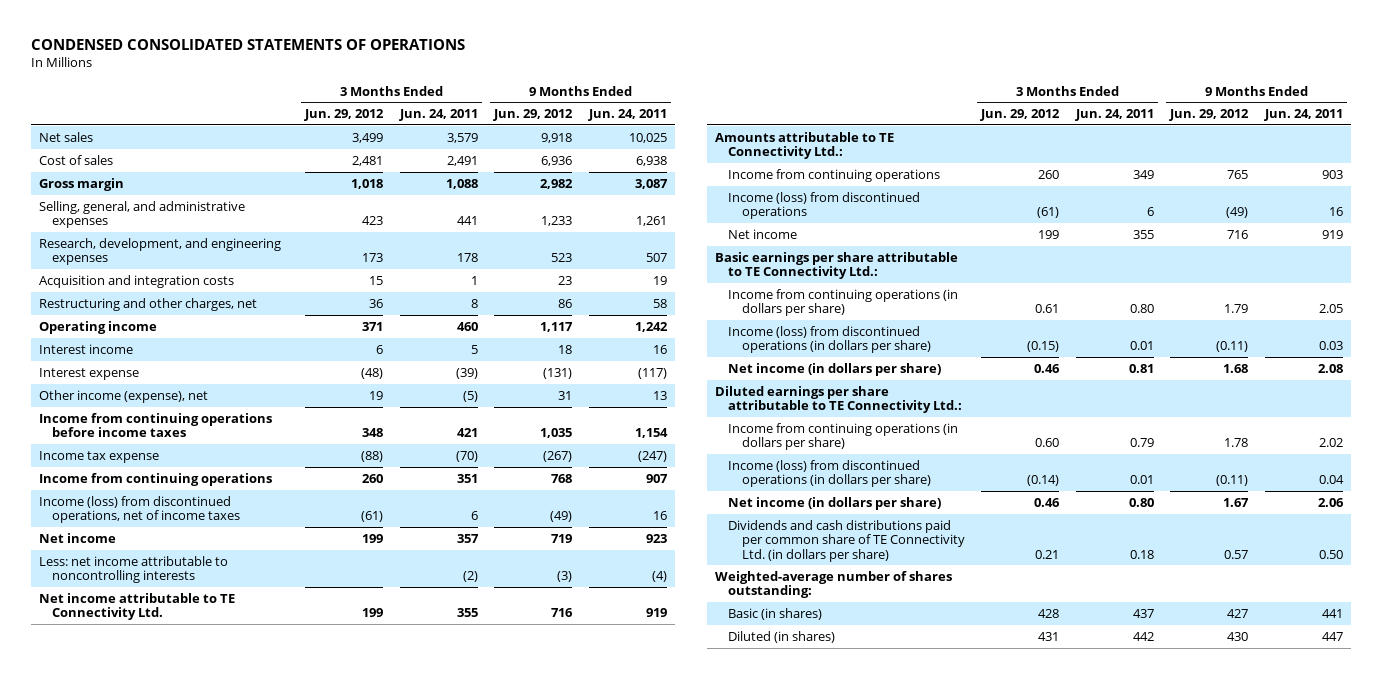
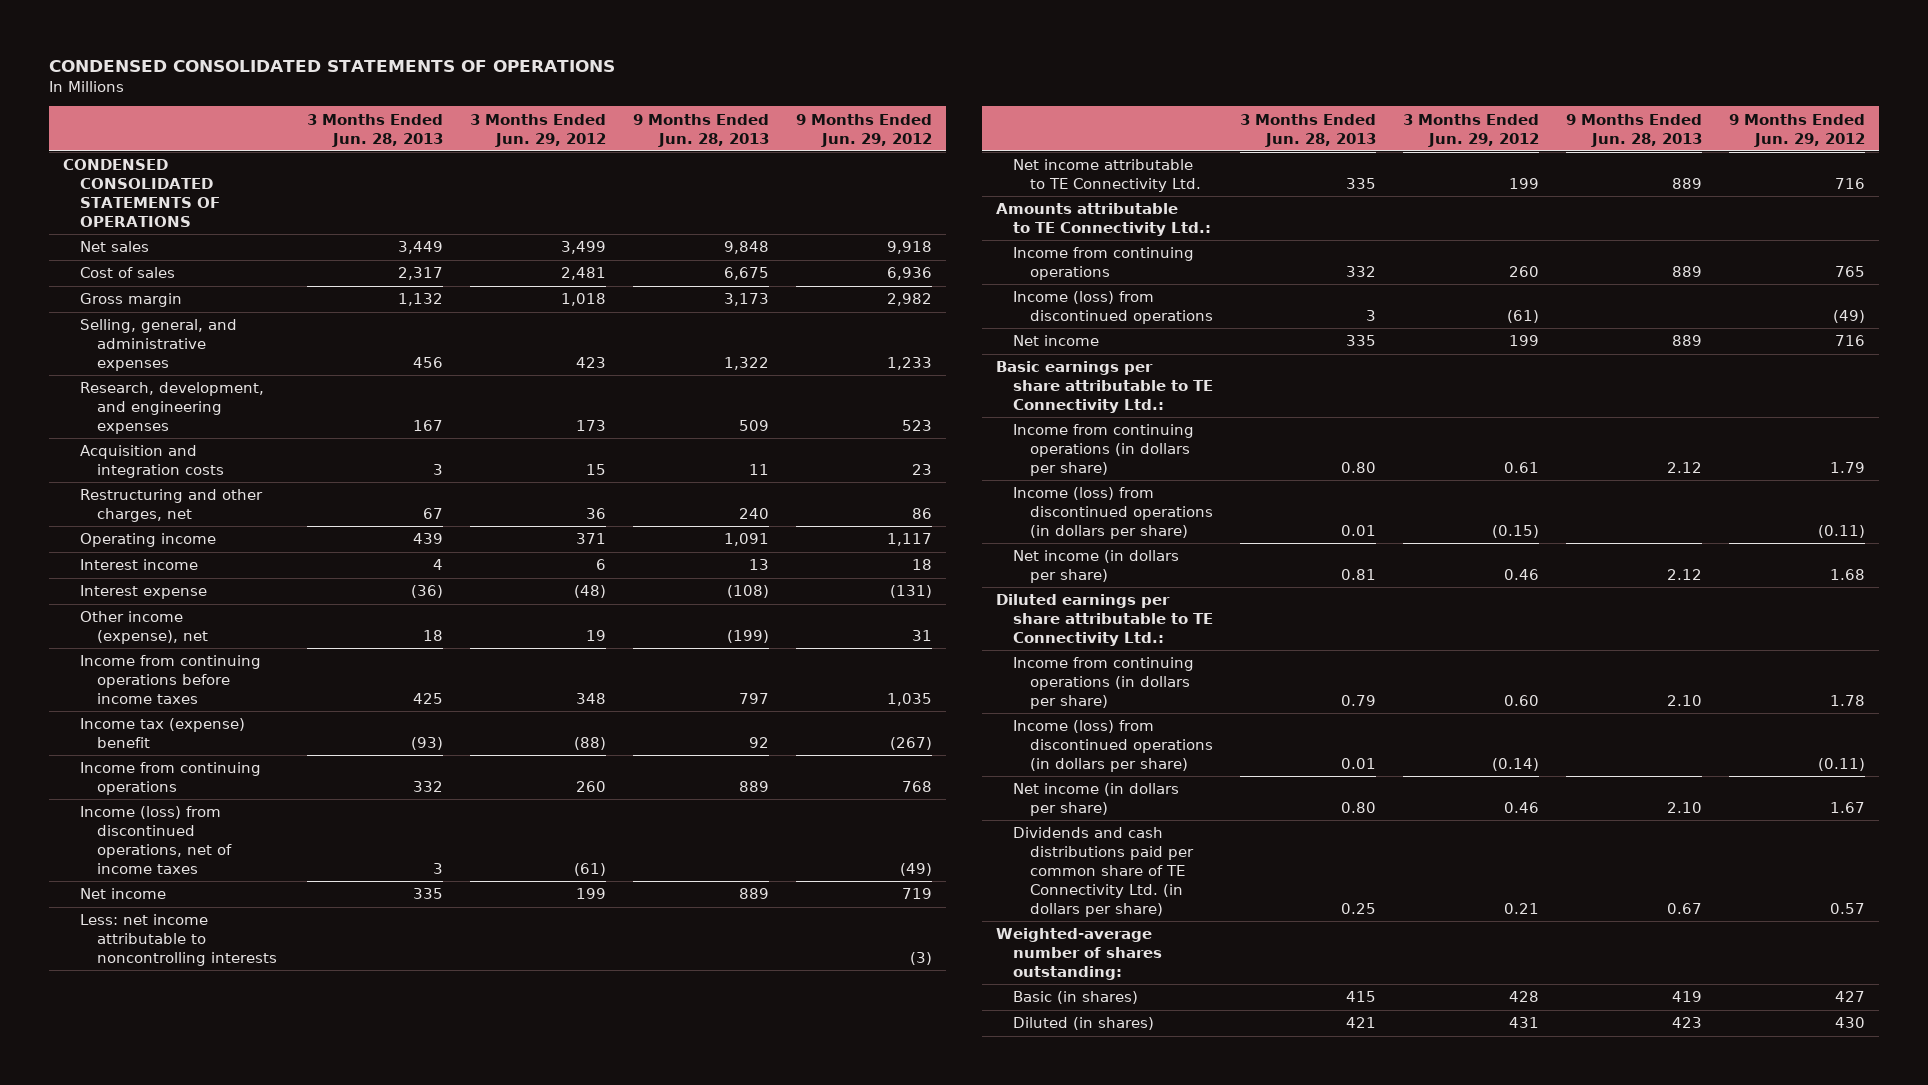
[398,109,478,122] Jun. 24, 2011 -> none
[588,109,668,122] Jun. 24, 2011 -> none
none -> [307,113,444,147] 3 Months Ended Jun. 28, 2013
none -> [633,113,770,147] 9 Months Ended Jun. 28, 2013
none -> [62,159,220,227] CONDENSED CONSOLIDATED STATEMENTS OF OPERATIONS
[39,450,160,463] Income tax expense -> [79,718,245,749] Income tax (expense) benefit

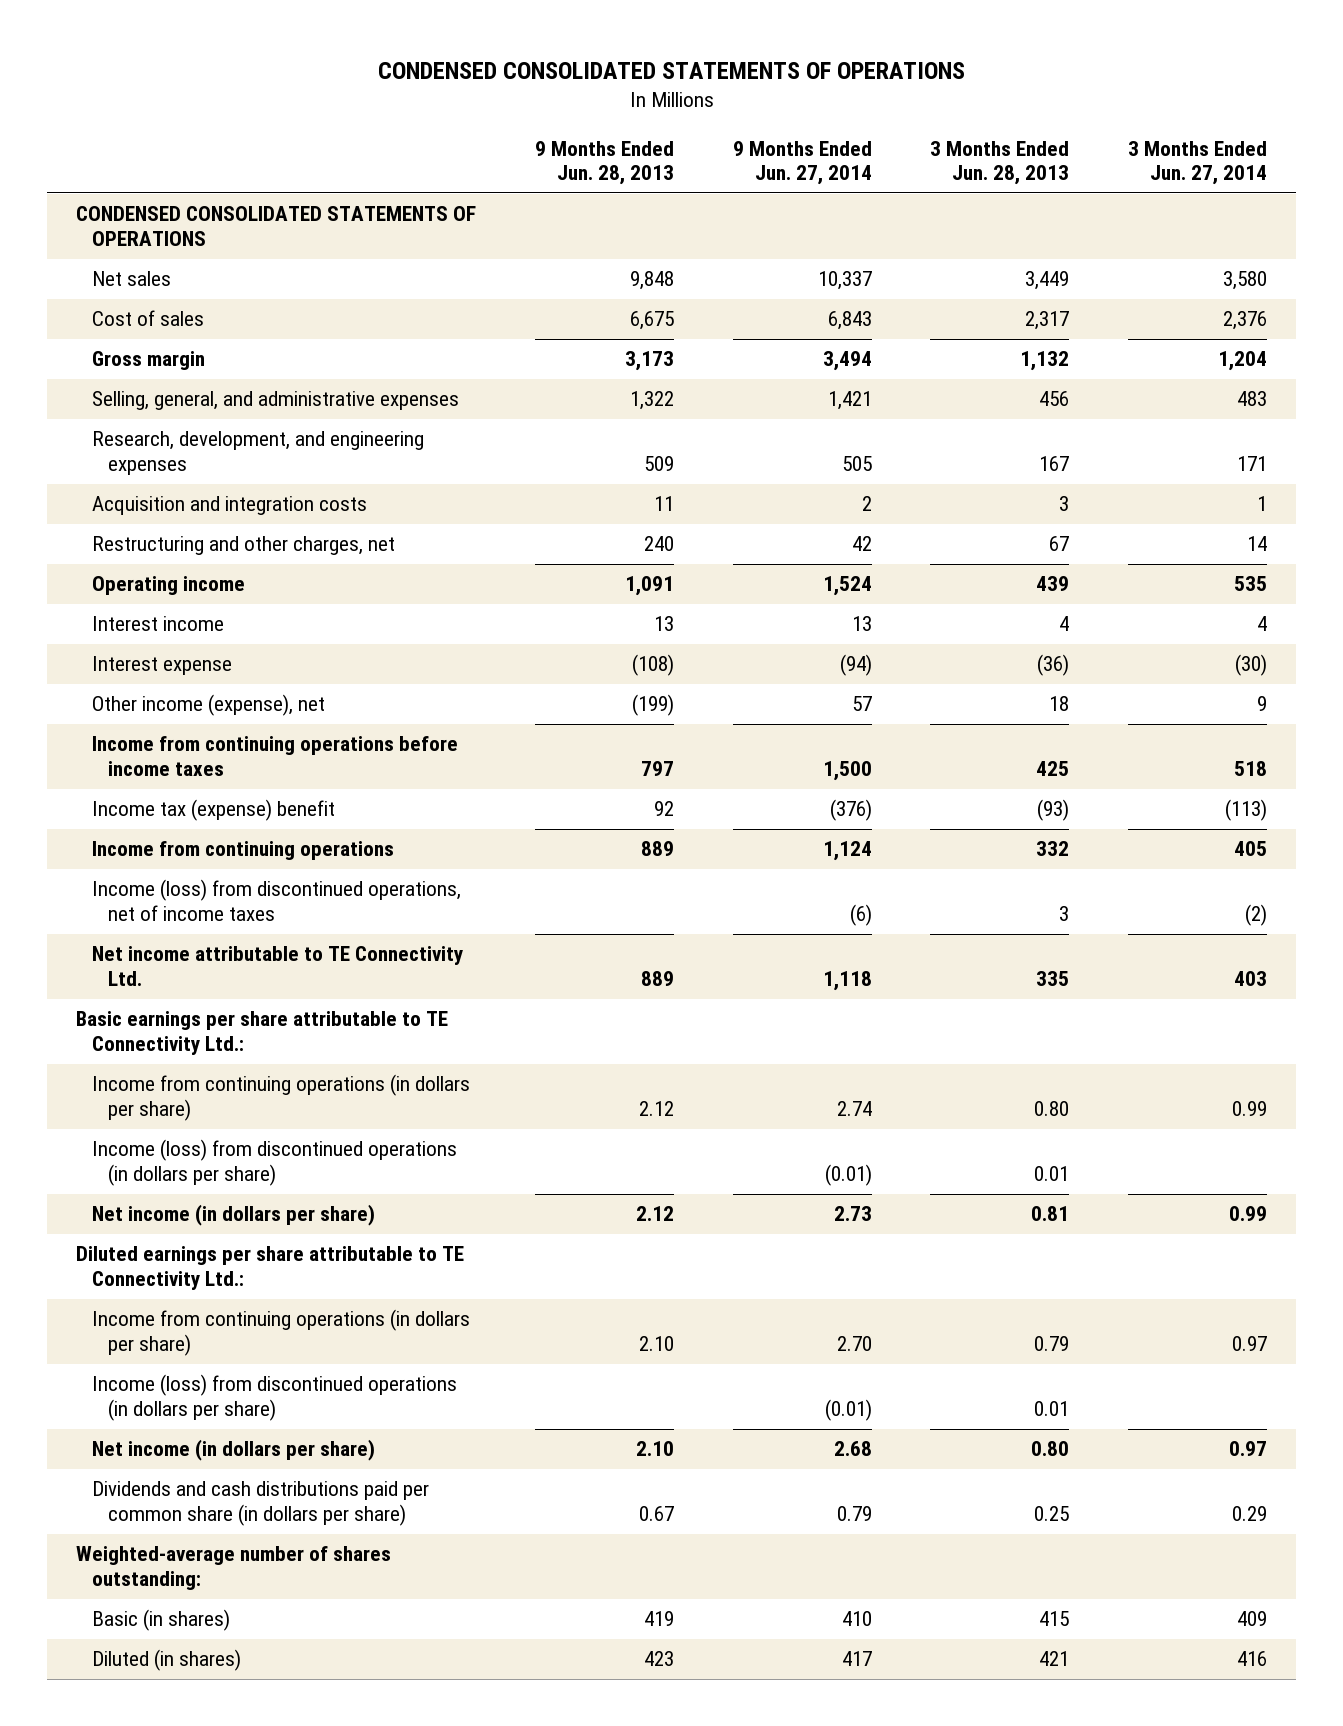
[470,113,607,147] 3 Months Ended Jun. 29, 2012 -> none
[796,113,933,147] 9 Months Ended Jun. 29, 2012 -> none
none -> [732,140,872,186] 9 Months Ended Jun. 27, 2014
none -> [1127,140,1267,186] 3 Months Ended Jun. 27, 2014
[79,888,166,900] Net income -> none
[79,914,278,966] Less: net income attributable to noncontrolling interests -> none
[995,203,1211,237] Amounts attributable to TE Connectivity Ltd.: -> none
[1012,247,1194,281] Income from continuing operations -> none
[1012,291,1214,325] Income (loss) from discontinued operations -> none
[1012,335,1099,347] Net income -> none
[1012,827,1195,917] Dividends and cash distributions paid per common share of TE Connectivity Ltd. (in dollars per share) -> [91,1481,429,1527] Dividends and cash distributions paid per common share (in dollars per share)

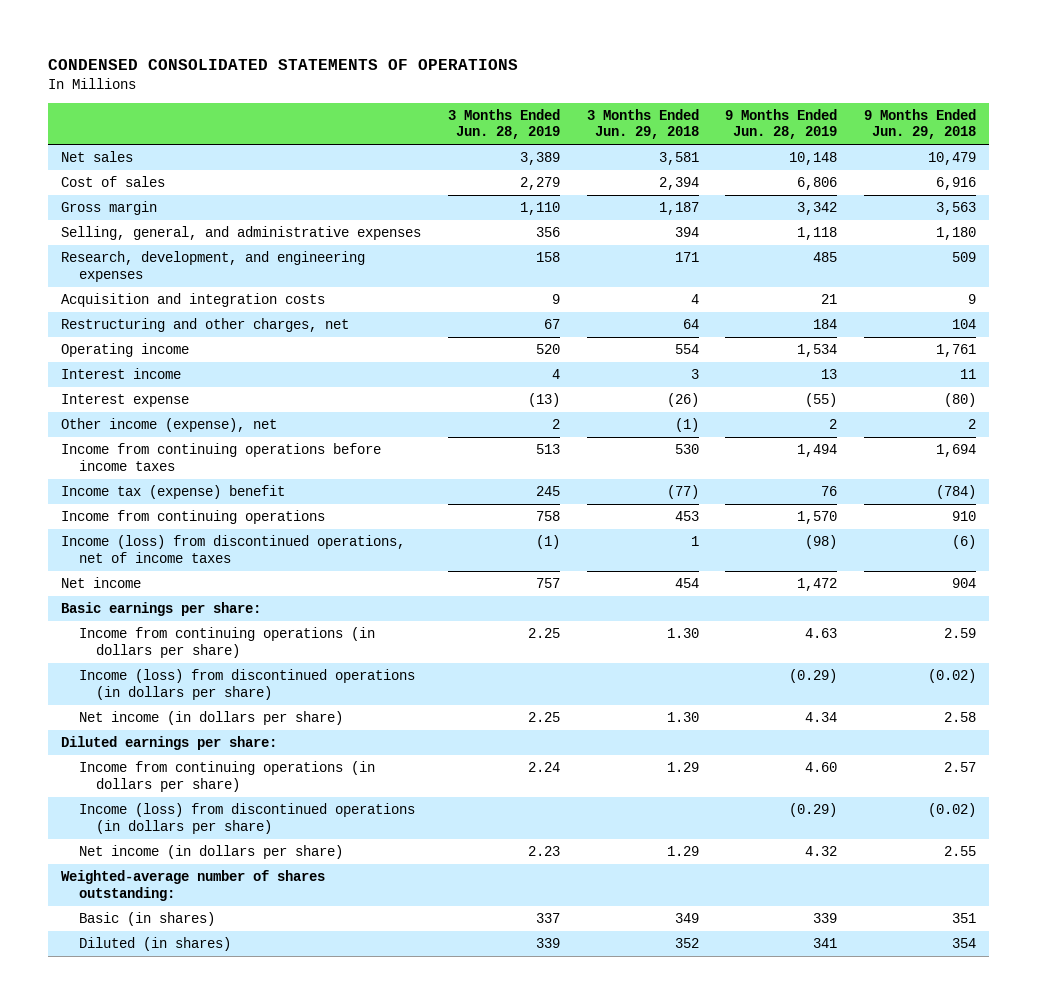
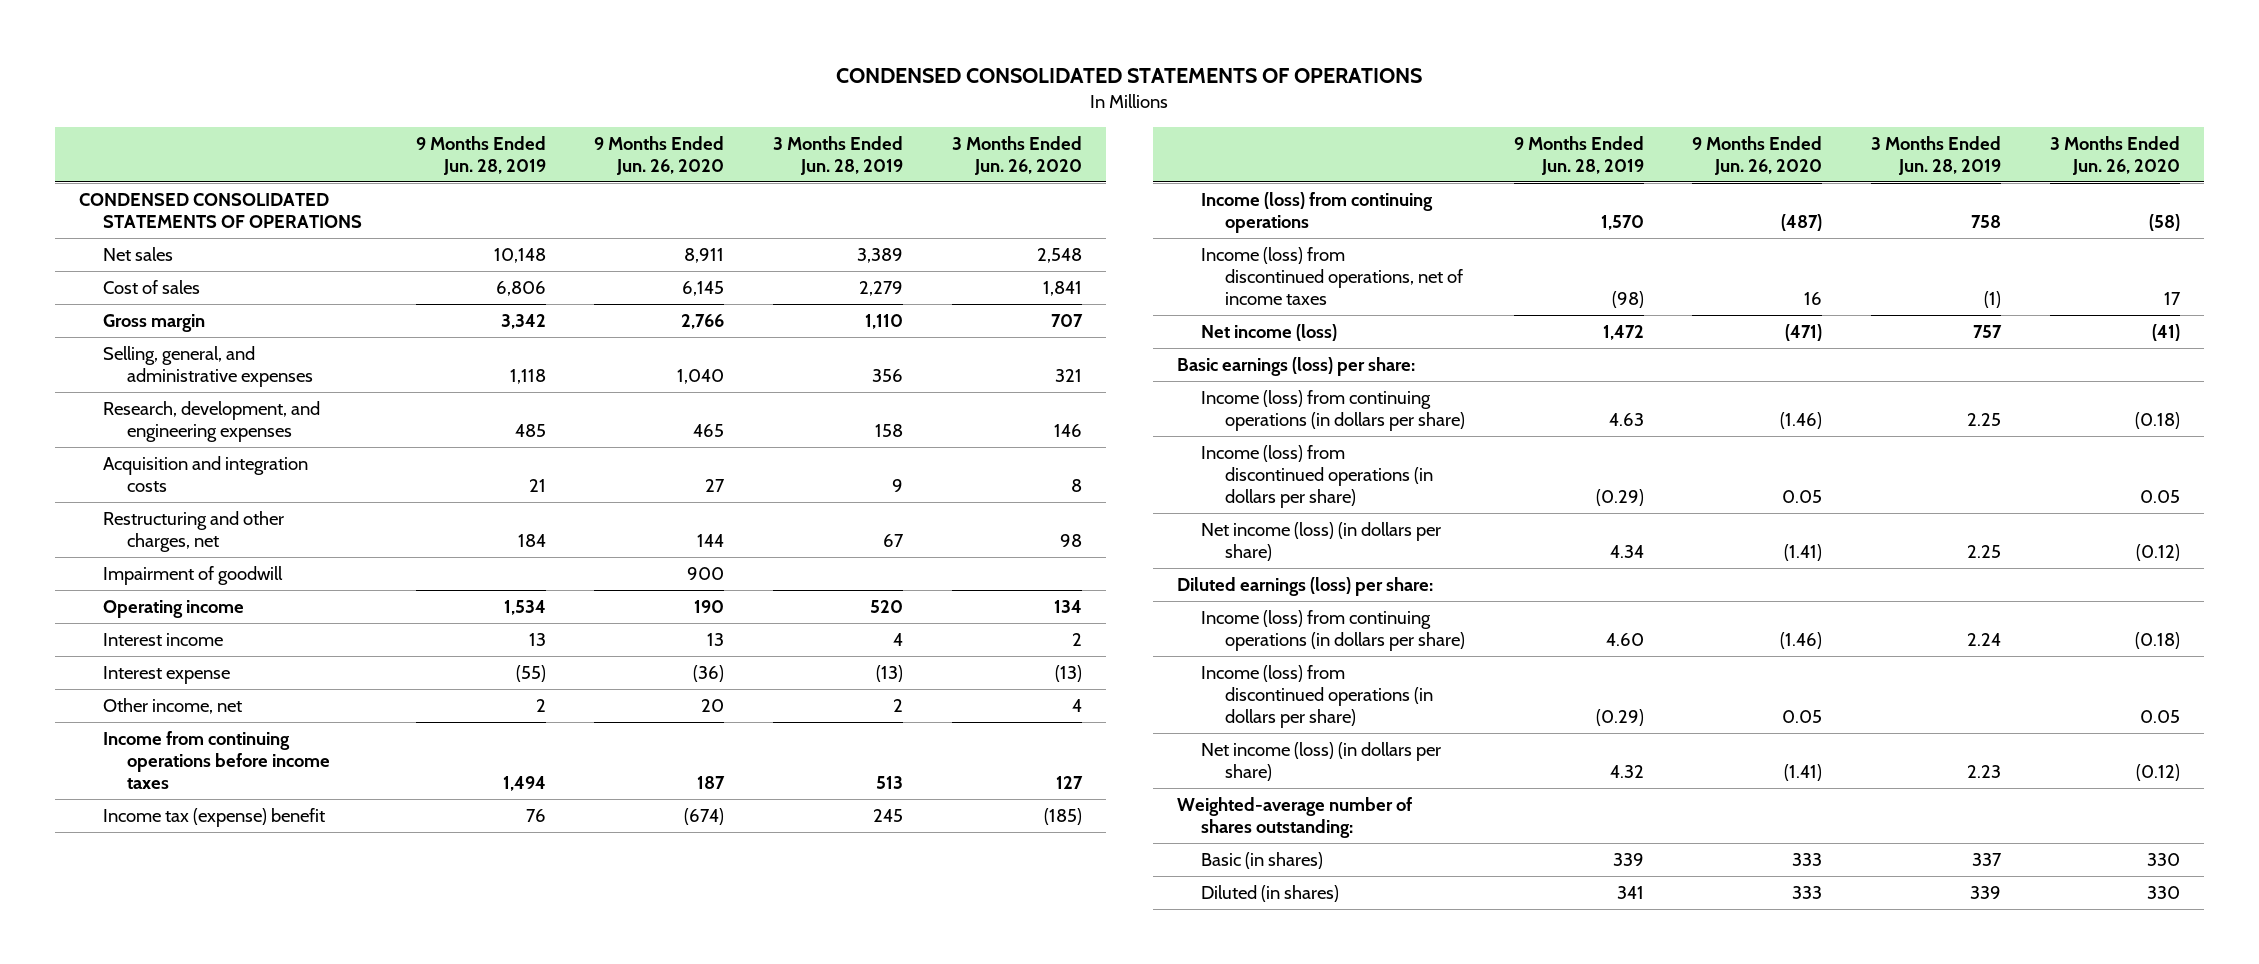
[586,108,699,140] 3 Months Ended Jun. 29, 2018 -> none
[864,108,977,140] 9 Months Ended Jun. 29, 2018 -> none
none -> [594,135,725,175] 9 Months Ended Jun. 26, 2020
none -> [951,135,1082,175] 3 Months Ended Jun. 26, 2020
none -> [78,192,362,229] CONDENSED CONSOLIDATED STATEMENTS OF OPERATIONS
none -> [102,565,283,585] Impairment of goodwill
[61,418,278,433] Other income (expense), net -> [102,697,242,714] Other income, net
[61,510,326,525] Income from continuing operations -> [1200,191,1433,234] Income (loss) from continuing operations
[61,577,142,589] Net income -> [1200,323,1337,341] Net income (loss)
[61,602,262,617] Basic earnings per share: -> [1177,356,1416,376] Basic earnings (loss) per share:
[78,627,375,658] Income from continuing operations (in dollars per share) -> [1200,389,1465,432] Income (loss) from continuing operations (in dollars per share)
[78,711,343,726] Net income (in dollars per share) -> [1200,521,1441,562] Net income (loss) (in dollars per share)
[61,736,278,751] Diluted earnings per share: -> [1177,576,1434,596] Diluted earnings (loss) per share:
[78,761,375,792] Income from continuing operations (in dollars per share) -> [1200,609,1465,652] Income (loss) from continuing operations (in dollars per share)
[78,845,343,860] Net income (in dollars per share) -> [1200,741,1441,782] Net income (loss) (in dollars per share)

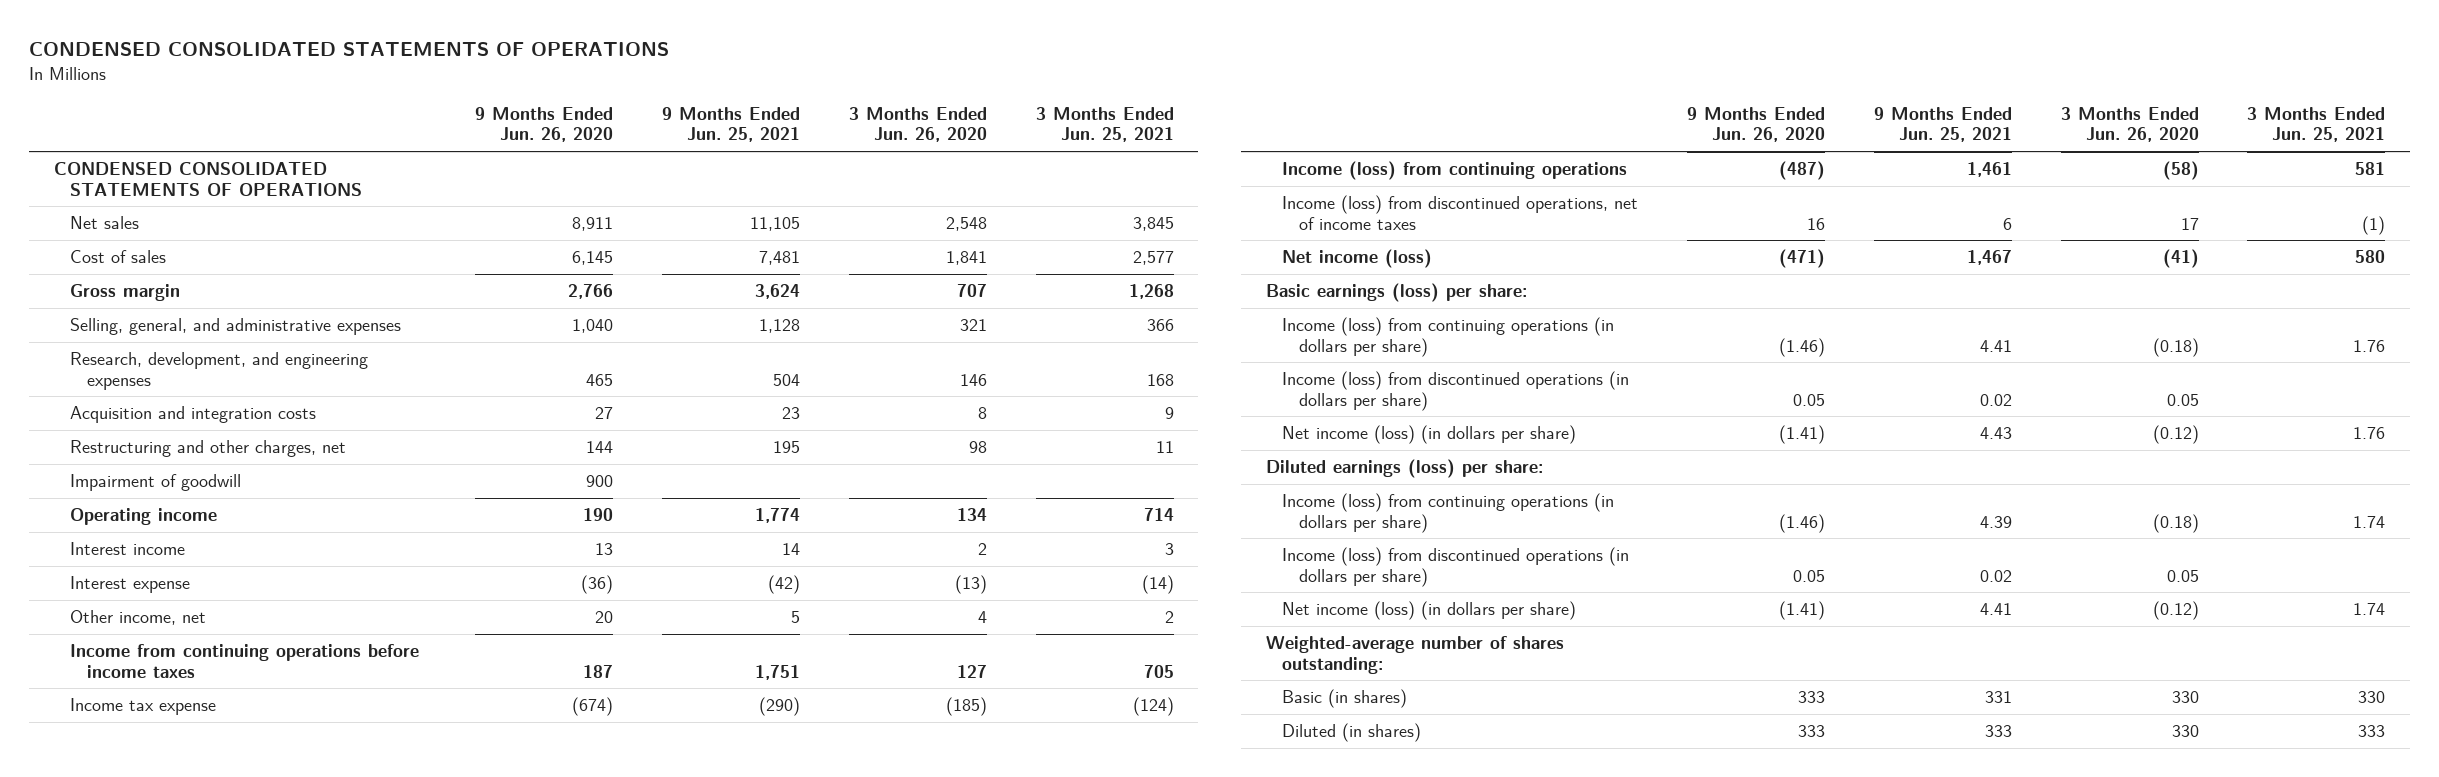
[415,135,546,175] 9 Months Ended Jun. 28, 2019 -> none
[773,135,904,175] 3 Months Ended Jun. 28, 2019 -> none
none -> [661,106,800,143] 9 Months Ended Jun. 25, 2021
none -> [1035,106,1174,143] 3 Months Ended Jun. 25, 2021
[102,807,325,827] Income tax (expense) benefit -> [70,697,217,715] Income tax expense

